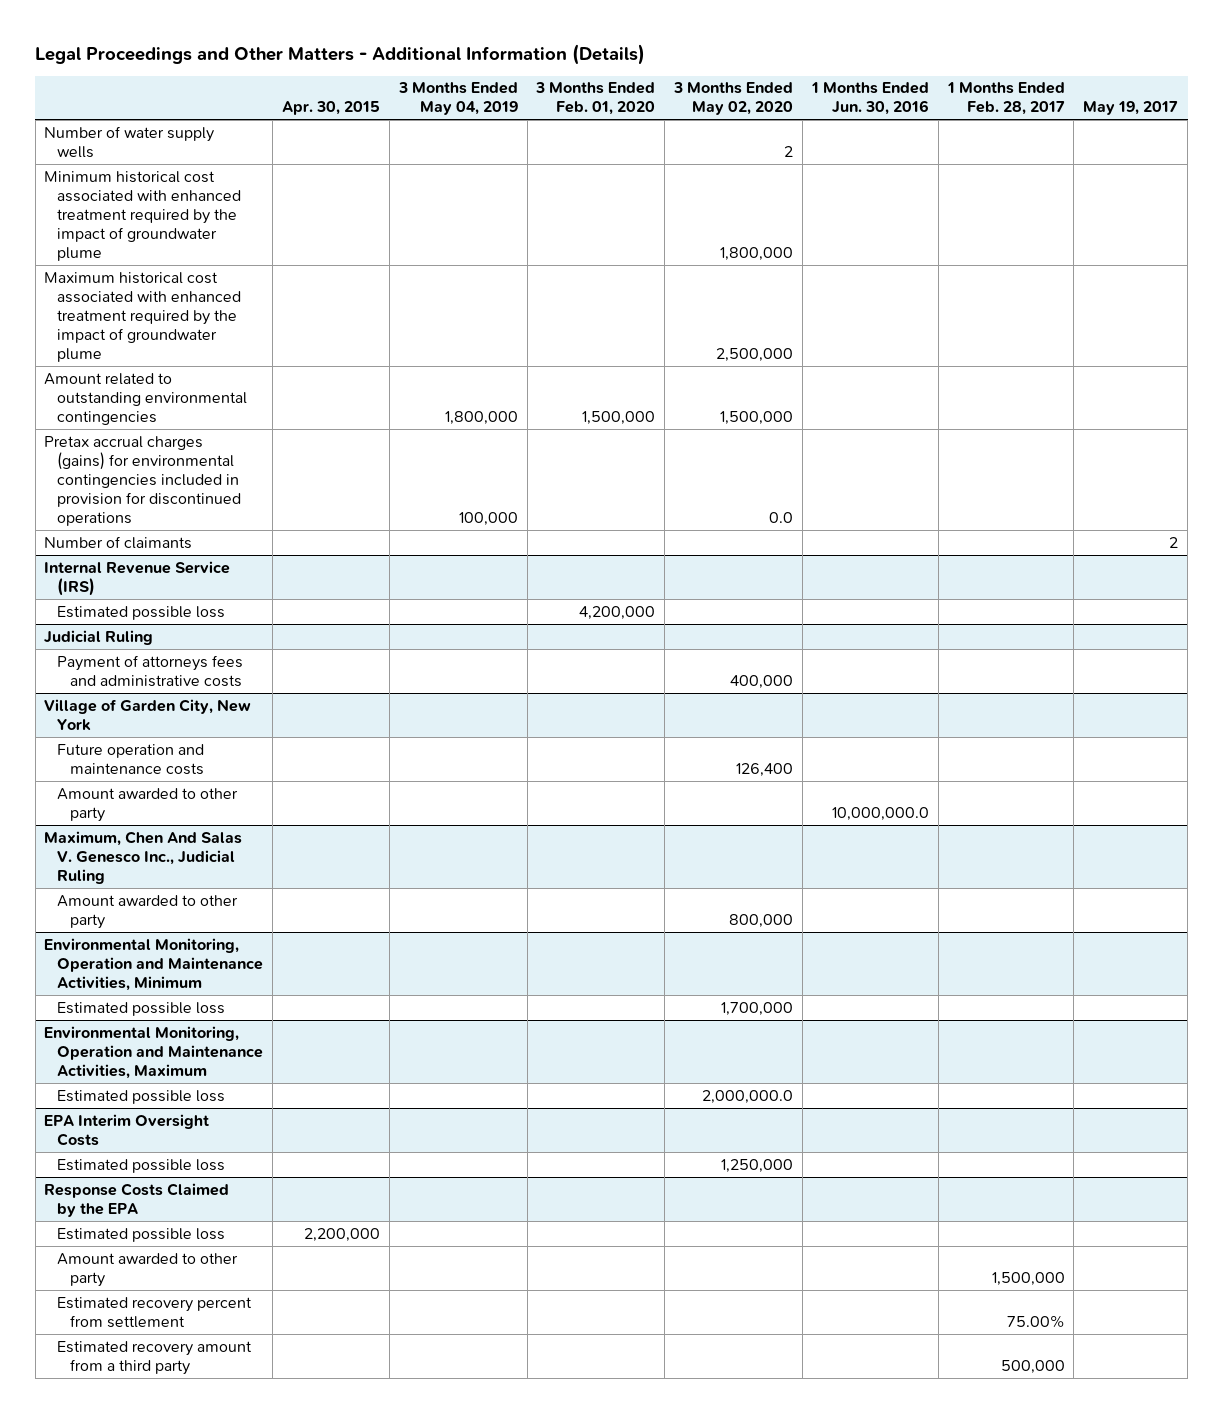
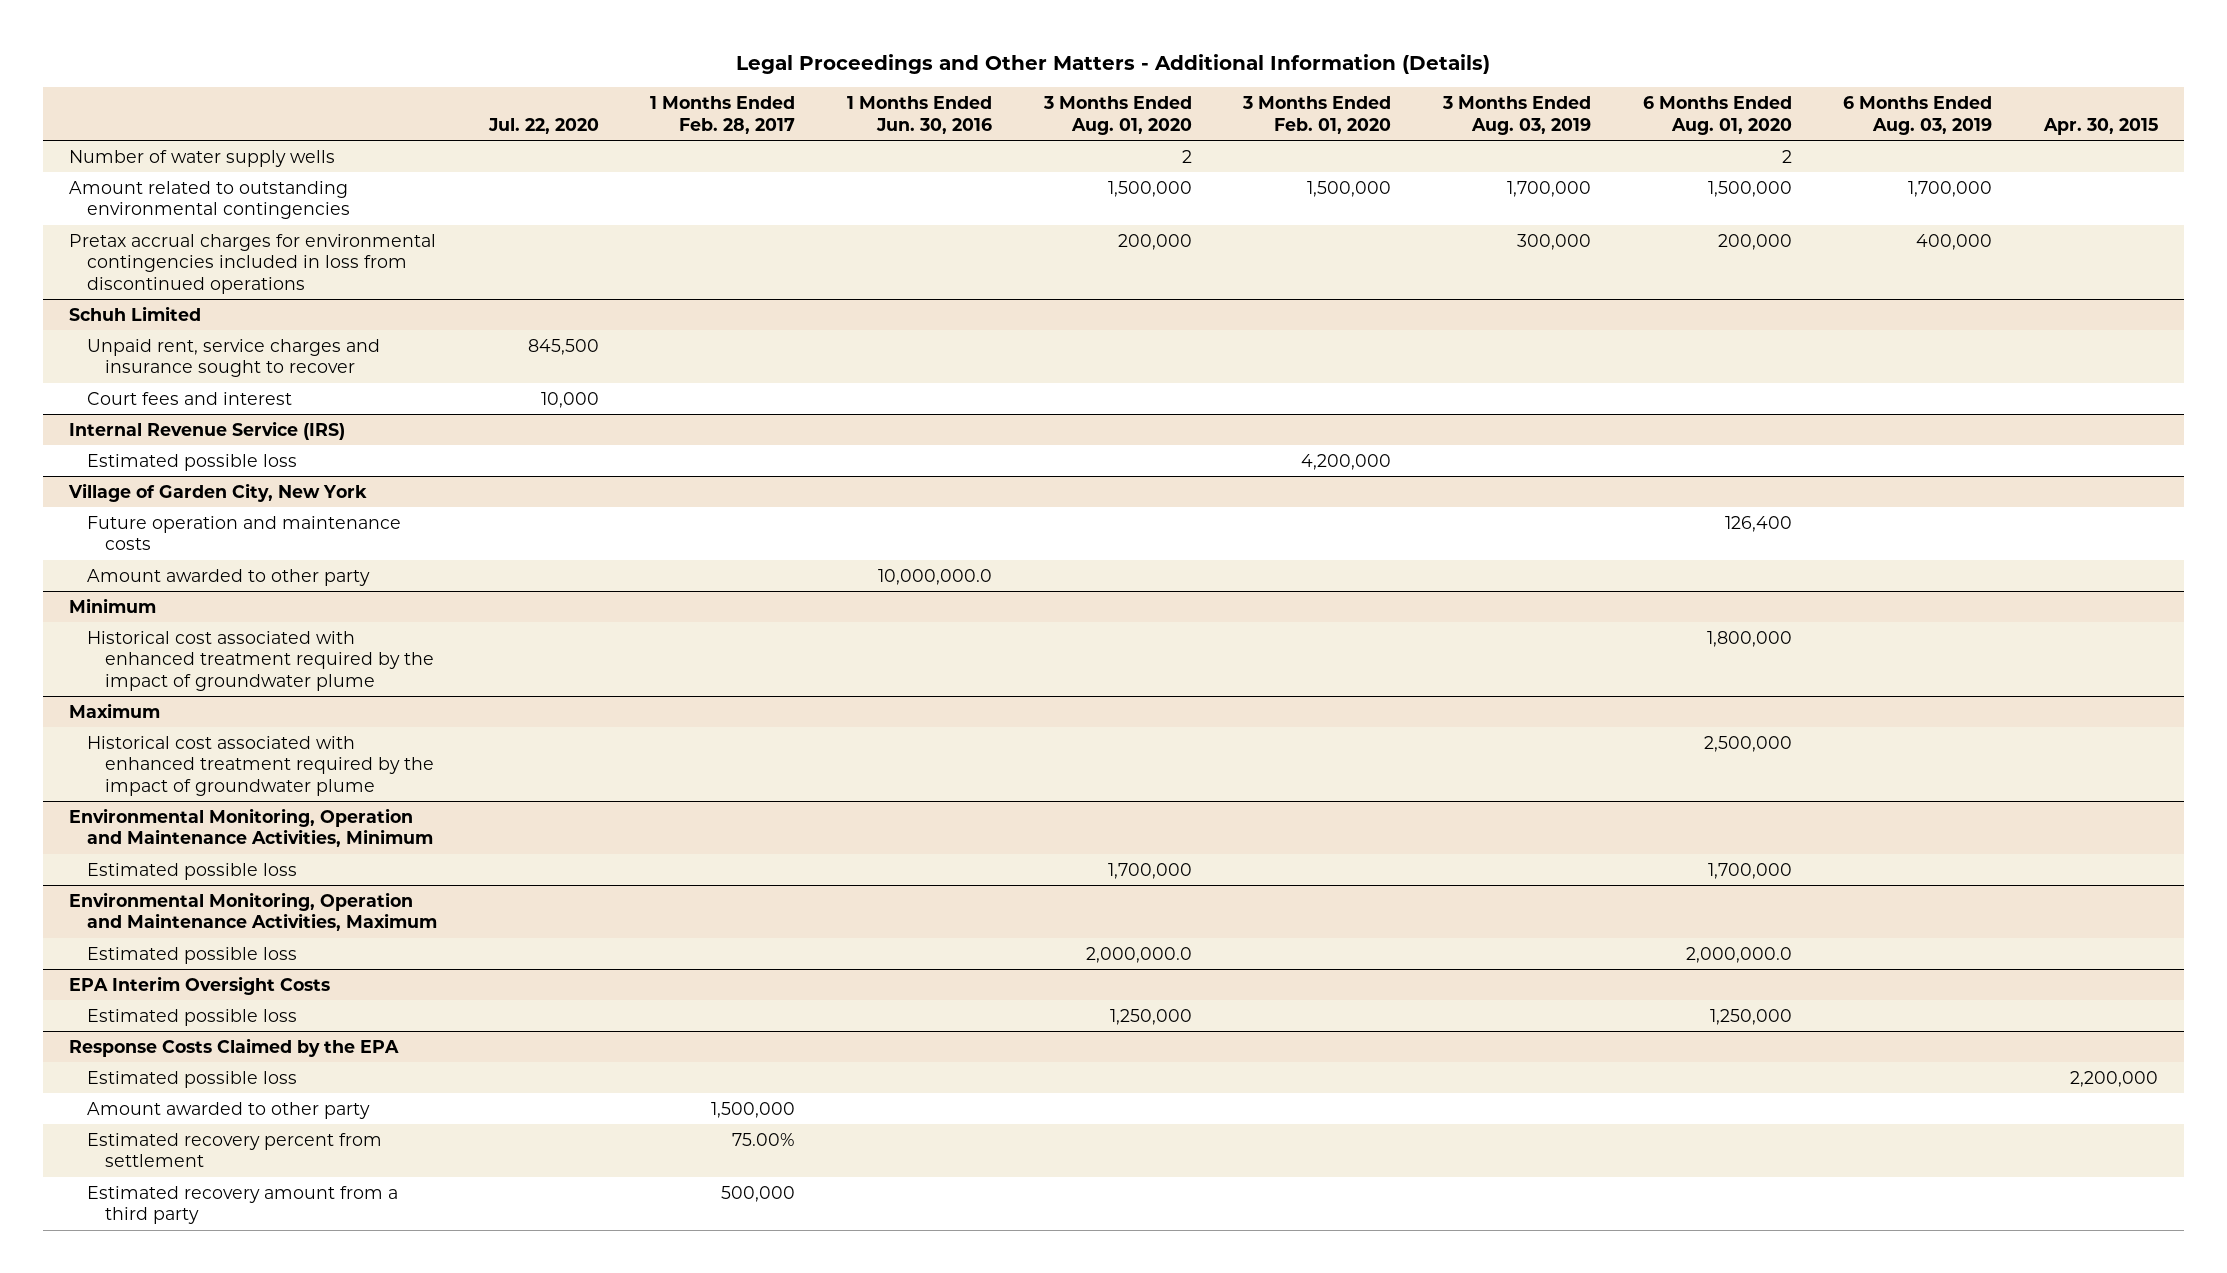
[397,82,518,116] 3 Months Ended May 04, 2019 -> none
[673,82,794,116] 3 Months Ended May 02, 2020 -> none
[1083,101,1179,116] May 19, 2017 -> none
none -> [487,117,599,134] Jul. 22, 2020
none -> [1042,96,1192,135] 3 Months Ended Aug. 01, 2020
none -> [1441,96,1591,135] 3 Months Ended Aug. 03, 2019
none -> [1642,96,1792,135] 6 Months Ended Aug. 01, 2020
none -> [1843,96,1993,135] 6 Months Ended Aug. 03, 2019
[44,170,242,262] Minimum historical cost associated with enhanced treatment required by the impact of groundwater plume -> none
[44,271,242,363] Maximum historical cost associated with enhanced treatment required by the impact of groundwater plume -> none
[44,535,193,549] Number of claimants -> none
[44,435,242,527] Pretax accrual charges (gains) for environmental contingencies included in provision for discontinued operations -> [68,233,436,294] Pretax accrual charges for environmental contingencies included in loss from discontinued operations
none -> [68,305,201,321] Schuh Limited
none -> [86,338,380,378] Unpaid rent, service charges and insurance sought to recover
none -> [86,391,292,405] Court fees and interest
[44,629,154,645] Judicial Ruling -> none
[57,654,244,687] Payment of attorneys fees and administrative costs -> none
[57,894,239,929] Amount awarded to other party -> none
none -> [68,597,156,613] Minimum
none -> [86,630,434,691] Historical cost associated with enhanced treatment required by the impact of groundwater plume
[44,830,243,884] Maximum, Chen And Salas V. Genesco Inc., Judicial Ruling -> [68,702,160,718] Maximum
none -> [86,735,434,796] Historical cost associated with enhanced treatment required by the impact of groundwater plume

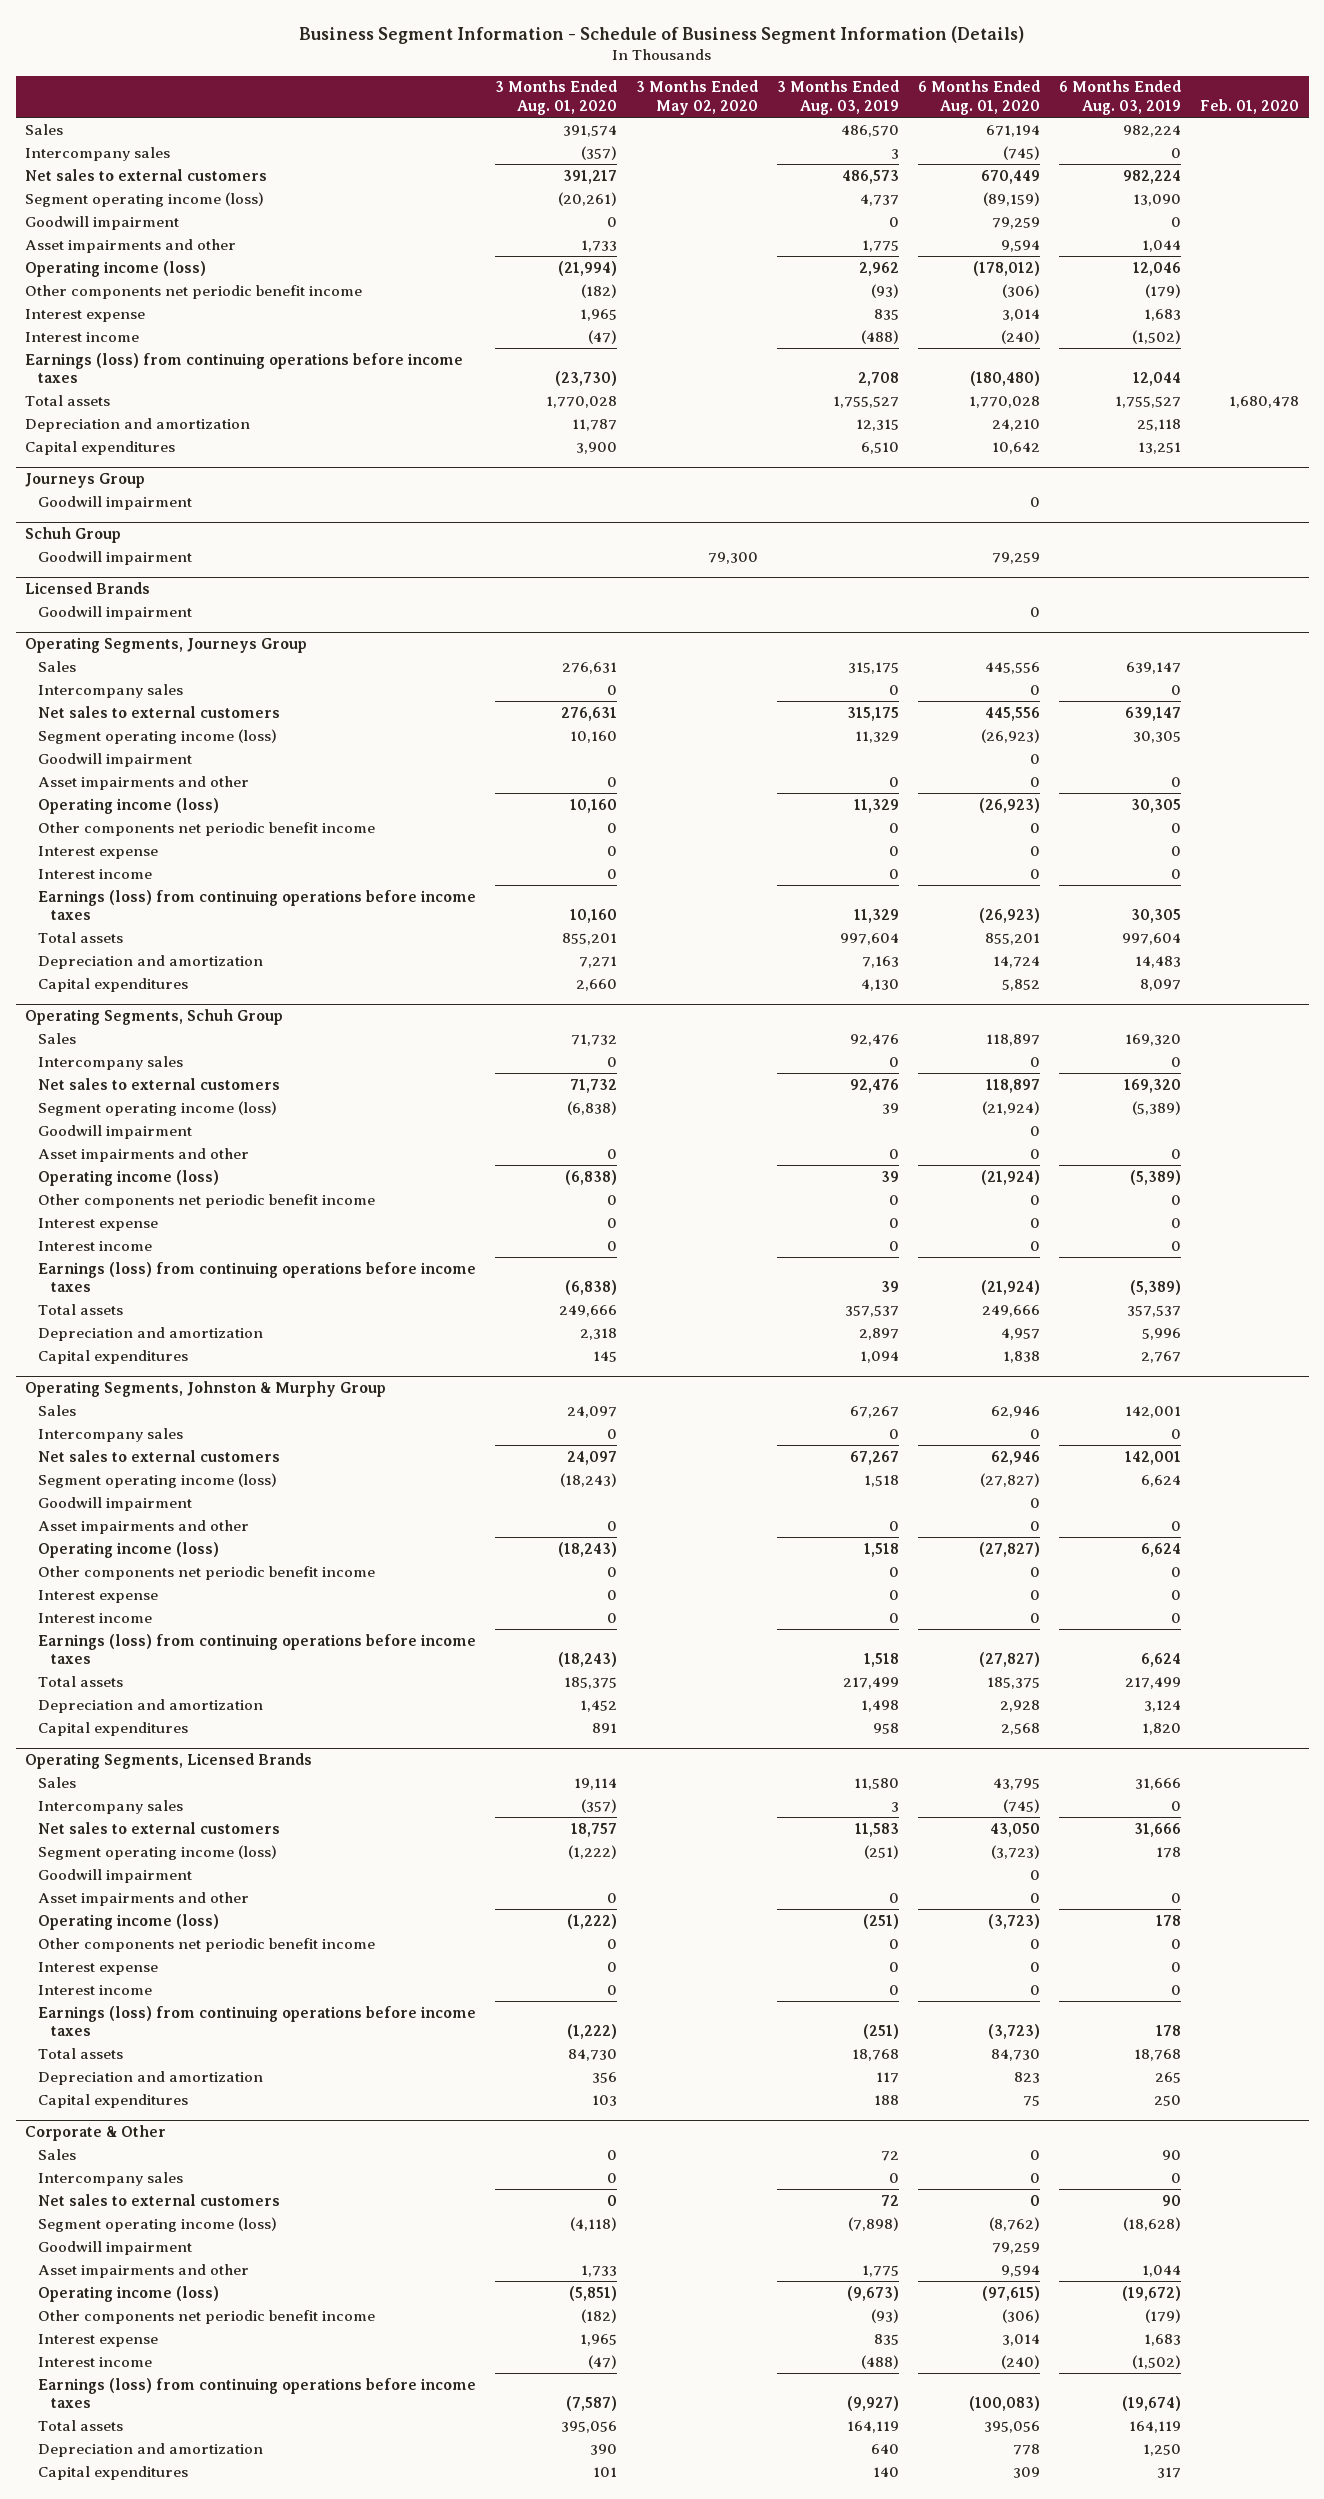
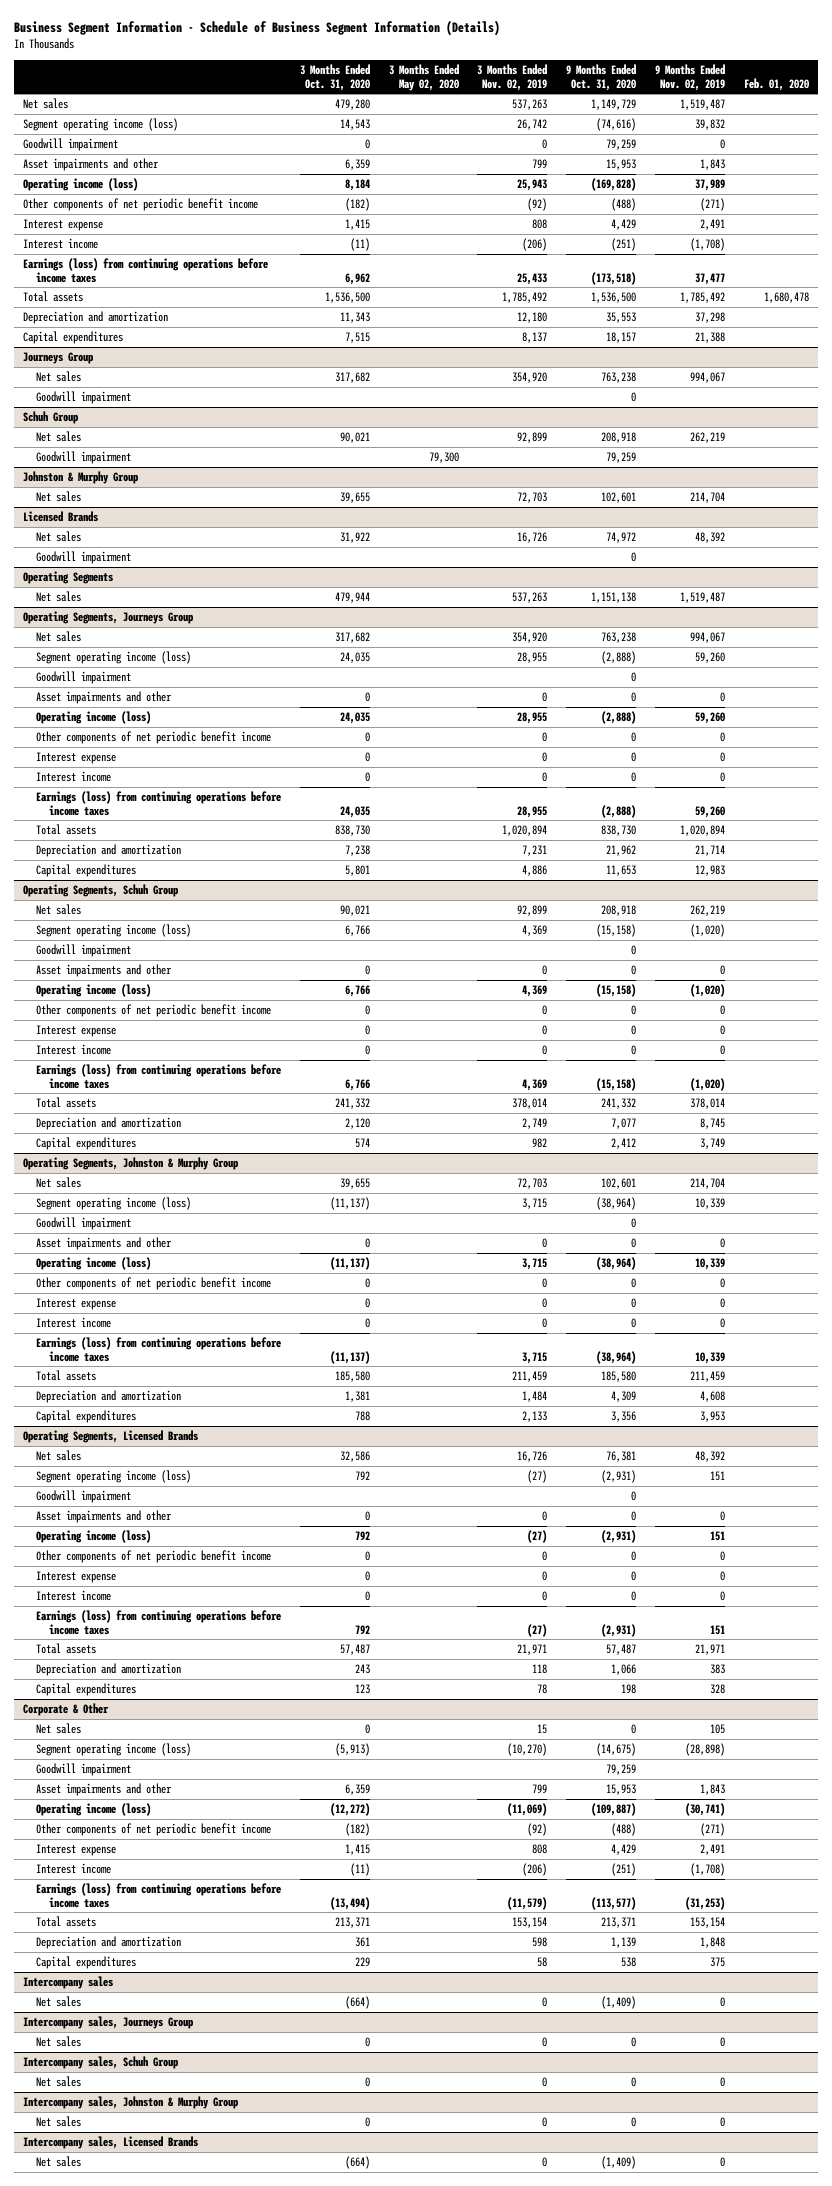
[495,80,618,116] 3 Months Ended Aug. 01, 2020 -> none
[777,80,900,116] 3 Months Ended Aug. 03, 2019 -> none
[918,80,1041,116] 6 Months Ended Aug. 01, 2020 -> none
[1059,80,1182,116] 6 Months Ended Aug. 03, 2019 -> none
none -> [299,64,370,91] 3 Months Ended Oct. 31, 2020
none -> [477,64,548,91] 3 Months Ended Nov. 02, 2019
none -> [566,64,637,91] 9 Months Ended Oct. 31, 2020
none -> [655,64,726,91] 9 Months Ended Nov. 02, 2019
[25,123,64,135] Sales -> none
[25,146,171,161] Intercompany sales -> none
[25,168,268,181] Net sales to external customers -> [23,97,69,109] Net sales
[25,284,363,299] Other components net periodic benefit income -> [23,197,259,211] Other components of net periodic benefit income
none -> [35,370,81,382] Net sales
none -> [35,430,81,442] Net sales
none -> [23,470,139,484] Johnston & Murphy Group
none -> [35,490,81,502] Net sales
none -> [35,530,81,542] Net sales
none -> [23,570,114,584] Operating Segments
none -> [35,590,81,602] Net sales
[38,660,77,672] Sales -> none
[38,683,184,698] Intercompany sales -> none
[38,705,281,718] Net sales to external customers -> [35,630,81,642] Net sales
[38,821,376,836] Other components net periodic benefit income -> [35,730,271,744] Other components of net periodic benefit income
[38,1032,77,1044] Sales -> none
[38,1055,184,1070] Intercompany sales -> none
[38,1077,281,1090] Net sales to external customers -> [35,903,81,915] Net sales
[38,1193,376,1208] Other components net periodic benefit income -> [35,1003,271,1017] Other components of net periodic benefit income
[38,1404,77,1416] Sales -> none
[38,1427,184,1442] Intercompany sales -> none
[38,1449,281,1462] Net sales to external customers -> [35,1176,81,1188] Net sales
[38,1565,376,1580] Other components net periodic benefit income -> [35,1276,271,1290] Other components of net periodic benefit income
[38,1776,77,1788] Sales -> none
[38,1799,184,1814] Intercompany sales -> none
[38,1821,281,1834] Net sales to external customers -> [35,1449,81,1461] Net sales
[38,1937,376,1952] Other components net periodic benefit income -> [35,1549,271,1563] Other components of net periodic benefit income
[38,2148,77,2160] Sales -> none
[38,2171,184,2186] Intercompany sales -> none
[38,2193,281,2206] Net sales to external customers -> [35,1722,81,1734] Net sales
[38,2309,376,2324] Other components net periodic benefit income -> [35,1822,271,1836] Other components of net periodic benefit income
none -> [23,1975,114,1989] Intercompany sales
none -> [35,1995,81,2007] Net sales
none -> [23,2015,194,2029] Intercompany sales, Journeys Group
none -> [35,2035,81,2047] Net sales
none -> [23,2055,179,2069] Intercompany sales, Schuh Group
none -> [35,2075,81,2087] Net sales
none -> [23,2095,239,2109] Intercompany sales, Johnston & Murphy Group
none -> [35,2115,81,2127] Net sales
none -> [23,2135,199,2149] Intercompany sales, Licensed Brands
none -> [35,2155,81,2167] Net sales

